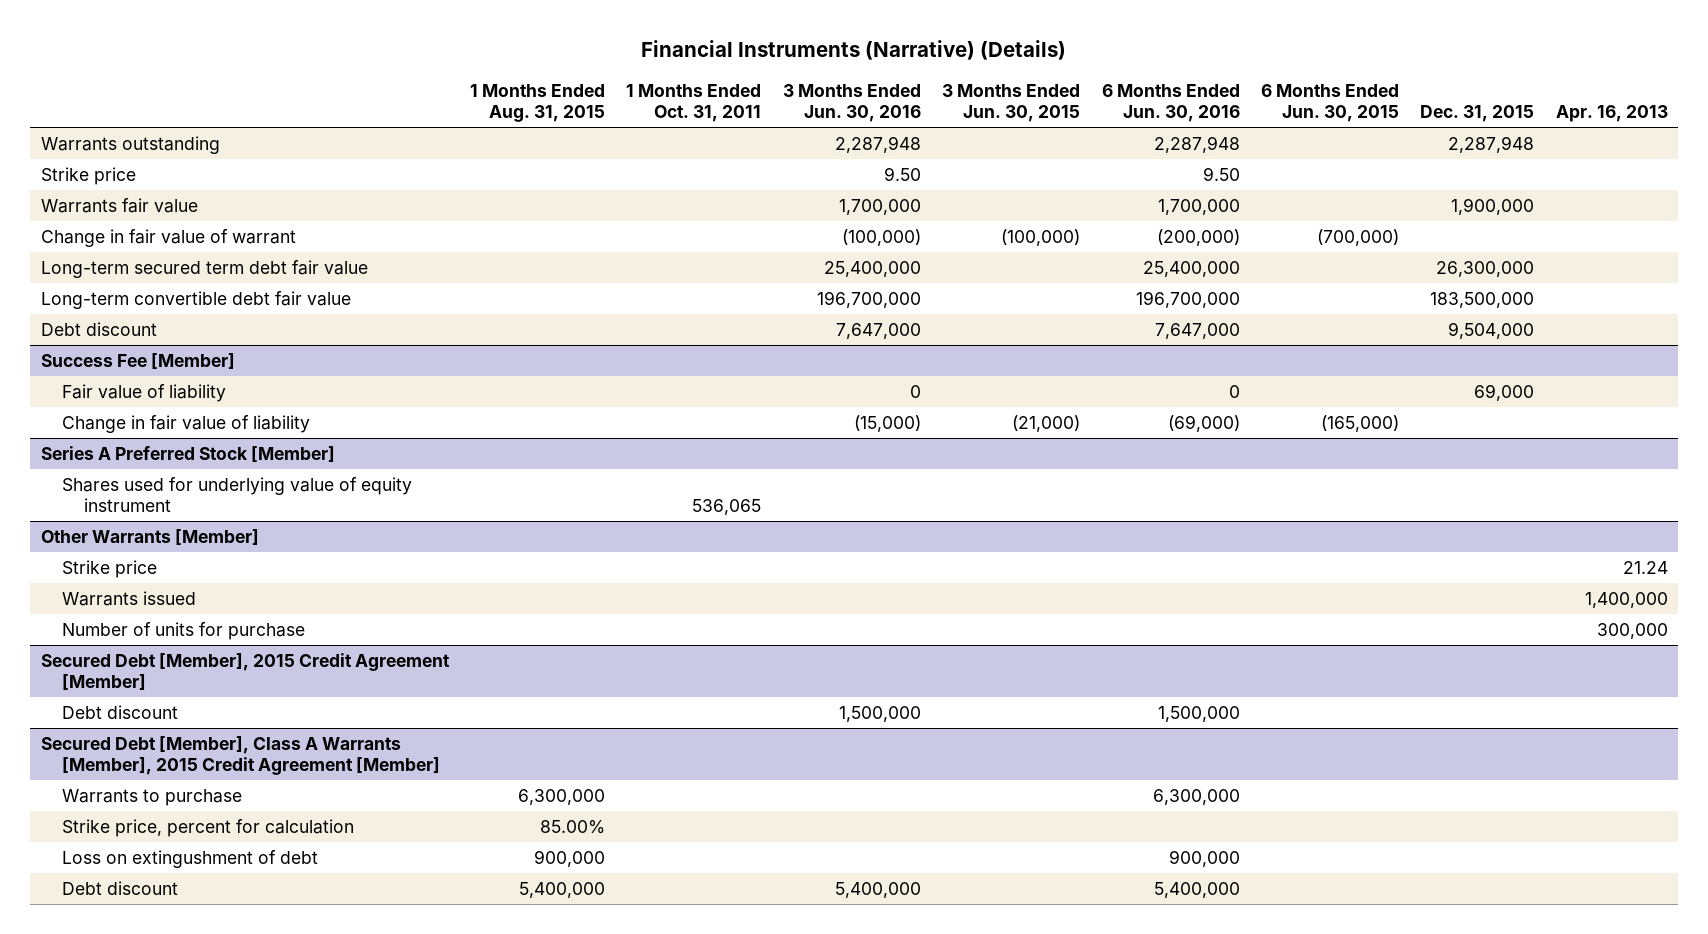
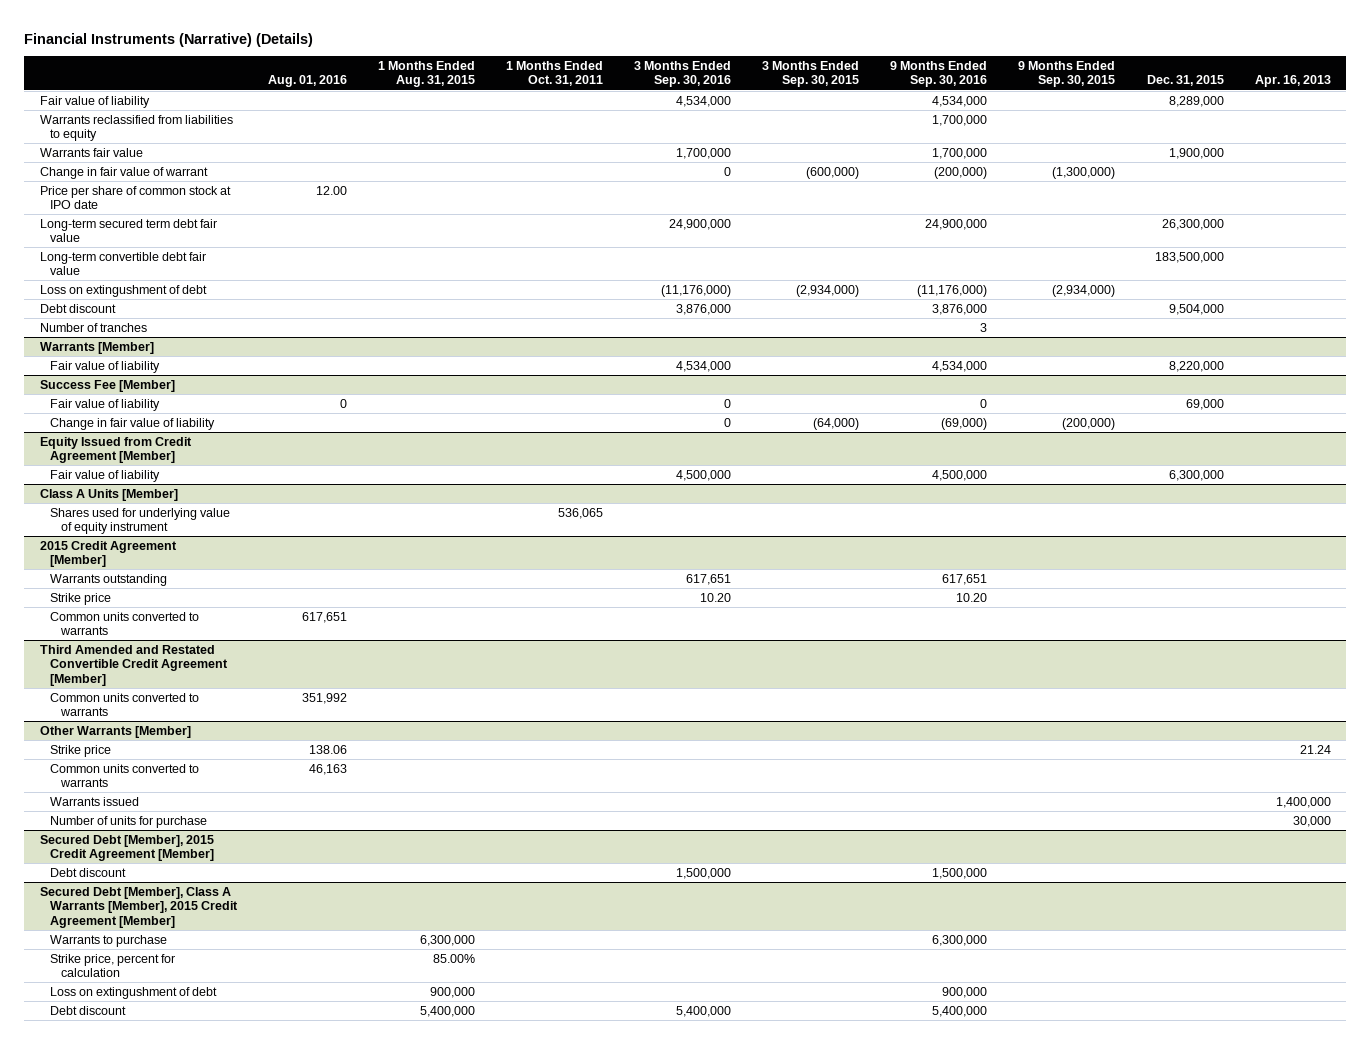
[782,83,921,123] 3 Months Ended Jun. 30, 2016 -> none
[942,83,1081,123] 3 Months Ended Jun. 30, 2015 -> none
[1101,83,1240,123] 6 Months Ended Jun. 30, 2016 -> none
[1260,83,1399,123] 6 Months Ended Jun. 30, 2015 -> none
none -> [268,75,348,88] Aug. 01, 2016
none -> [634,60,732,88] 3 Months Ended Sep. 30, 2016
none -> [762,60,860,88] 3 Months Ended Sep. 30, 2015
none -> [890,60,988,88] 9 Months Ended Sep. 30, 2016
none -> [1018,60,1116,88] 9 Months Ended Sep. 30, 2015
[40,135,220,154] Warrants outstanding -> none
[40,166,136,185] Strike price -> none
none -> [39,95,150,108] Fair value of liability
none -> [39,114,233,142] Warrants reclassified from liabilities to equity
none -> [39,185,231,210] Price per share of common stock at IPO date
none -> [39,284,207,297] Loss on extingushment of debt
none -> [39,322,147,332] Number of tranches
none -> [39,341,154,354] Warrants [Member]
none -> [50,360,161,373] Fair value of liability
none -> [39,436,192,464] Equity Issued from Credit Agreement [Member]
none -> [50,469,161,482] Fair value of liability
[40,445,335,462] Series A Preferred Stock [Member] -> [39,488,178,501] Class A Units [Member]
none -> [39,540,177,568] 2015 Credit Agreement [Member]
none -> [50,573,168,586] Warrants outstanding
none -> [50,592,112,605] Strike price
none -> [50,611,200,636] Common units converted to warrants
none -> [39,644,229,686] Third Amended and Restated Convertible Credit Agreement [Member]
none -> [50,692,200,717] Common units converted to warrants
none -> [50,763,200,788] Common units converted to warrants
[1596,622,1668,639] 300,000 -> [1292,815,1331,827] 30,000

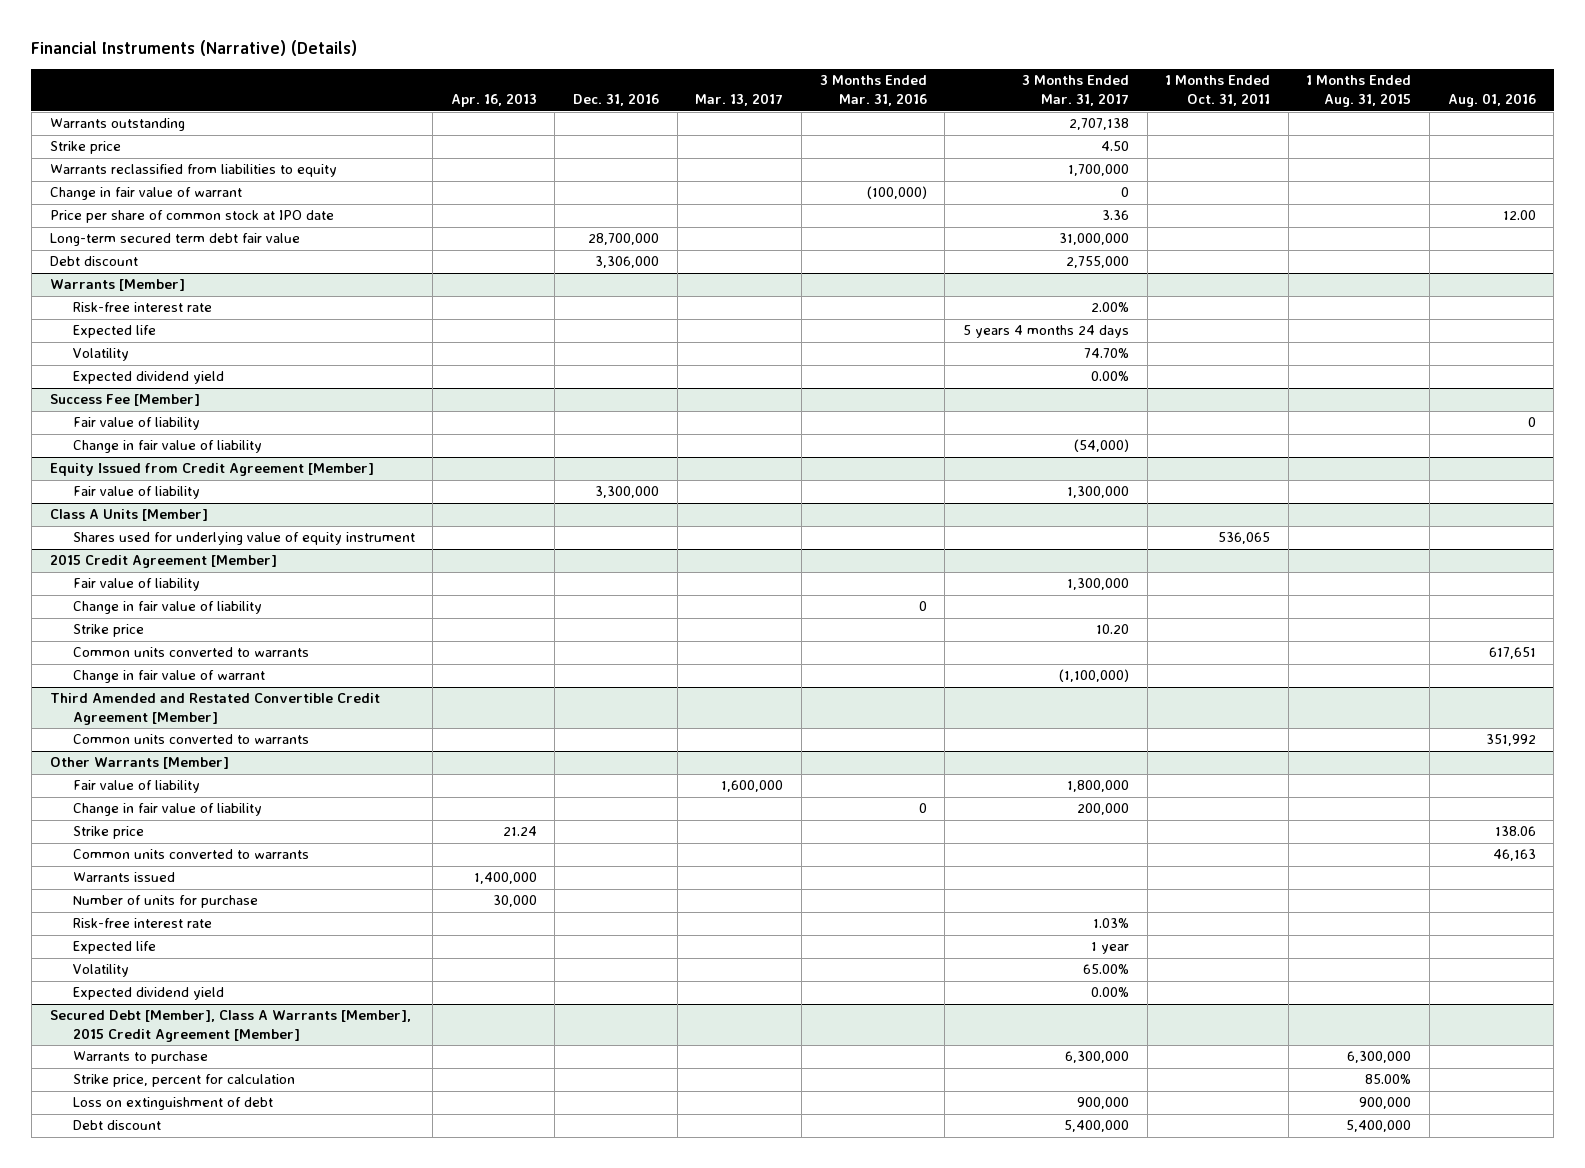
[634,60,732,88] 3 Months Ended Sep. 30, 2016 -> none
[762,60,860,88] 3 Months Ended Sep. 30, 2015 -> none
[890,60,988,88] 9 Months Ended Sep. 30, 2016 -> none
[1018,60,1116,88] 9 Months Ended Sep. 30, 2015 -> none
[1146,75,1224,87] Dec. 31, 2015 -> none
none -> [573,93,660,107] Dec. 31, 2016
none -> [695,93,784,107] Mar. 13, 2017
none -> [819,75,927,107] 3 Months Ended Mar. 31, 2016
none -> [1021,75,1129,107] 3 Months Ended Mar. 31, 2017
[39,95,150,108] Fair value of liability -> none
none -> [49,118,185,132] Warrants outstanding
none -> [49,141,121,155] Strike price
[39,147,143,157] Warrants fair value -> none
[39,251,206,276] Long-term convertible debt fair value -> none
[39,284,207,297] Loss on extingushment of debt -> none
[39,322,147,332] Number of tranches -> none
[50,360,161,373] Fair value of liability -> none
none -> [72,302,212,313] Risk-free interest rate
none -> [72,325,156,339] Expected life
none -> [72,348,129,362] Volatility
none -> [72,371,224,385] Expected dividend yield
[50,573,168,586] Warrants outstanding -> none
none -> [72,578,200,592] Fair value of liability
none -> [72,601,262,615] Change in fair value of liability
none -> [72,670,265,684] Change in fair value of warrant
none -> [72,780,200,794] Fair value of liability
none -> [72,803,262,817] Change in fair value of liability
[39,834,215,862] Secured Debt [Member], 2015 Credit Agreement [Member] -> none
[50,867,127,877] Debt discount -> none
none -> [72,918,212,929] Risk-free interest rate
none -> [72,941,156,955] Expected life
none -> [72,964,129,978] Volatility
none -> [72,987,224,1001] Expected dividend yield
[50,986,218,999] Loss on extingushment of debt -> [72,1097,273,1111] Loss on extinguishment of debt

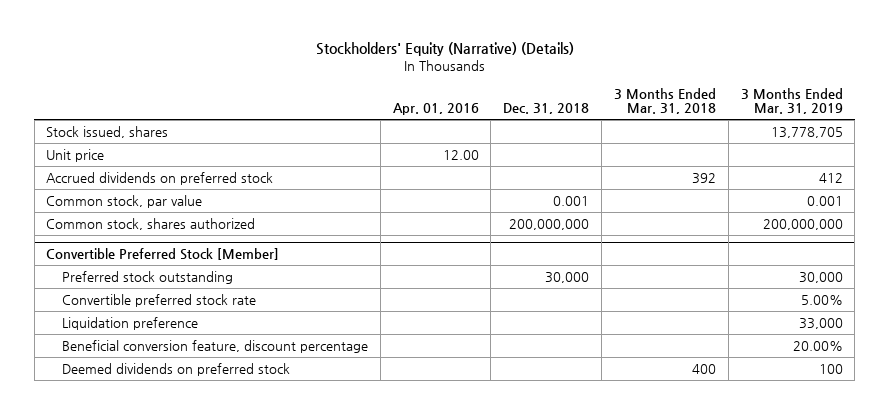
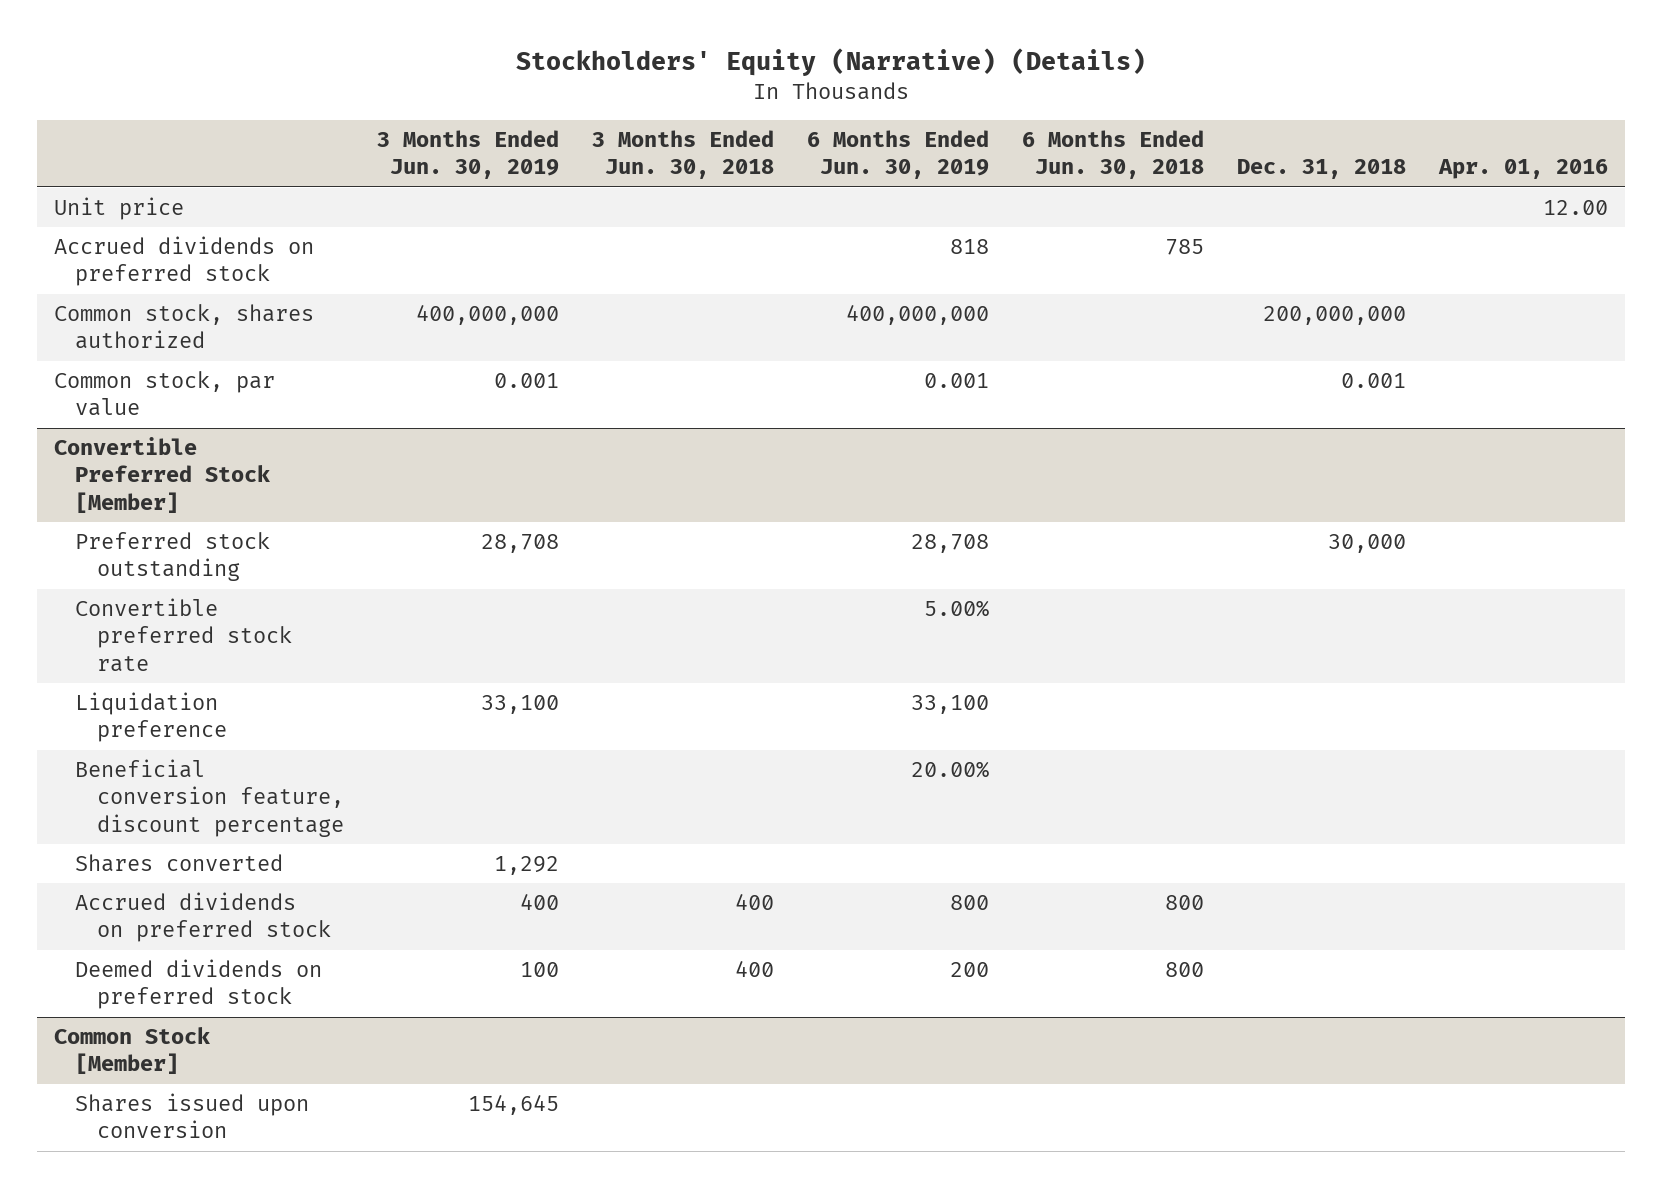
[613,87,716,115] 3 Months Ended Mar. 31, 2018 -> none
[740,87,843,115] 3 Months Ended Mar. 31, 2019 -> none
none -> [376,130,559,180] 3 Months Ended Jun. 30, 2019
none -> [592,130,775,180] 3 Months Ended Jun. 30, 2018
none -> [807,130,990,180] 6 Months Ended Jun. 30, 2019
none -> [1022,130,1205,180] 6 Months Ended Jun. 30, 2018
[46,125,169,138] Stock issued, shares -> none
[46,194,203,208] Common stock, par value -> [53,371,275,417] Common stock, par value
none -> [75,854,284,873] Shares converted
none -> [75,892,331,943] Accrued dividends on preferred stock
none -> [53,1027,210,1075] Common Stock [Member]
none -> [75,1093,310,1139] Shares issued upon conversion

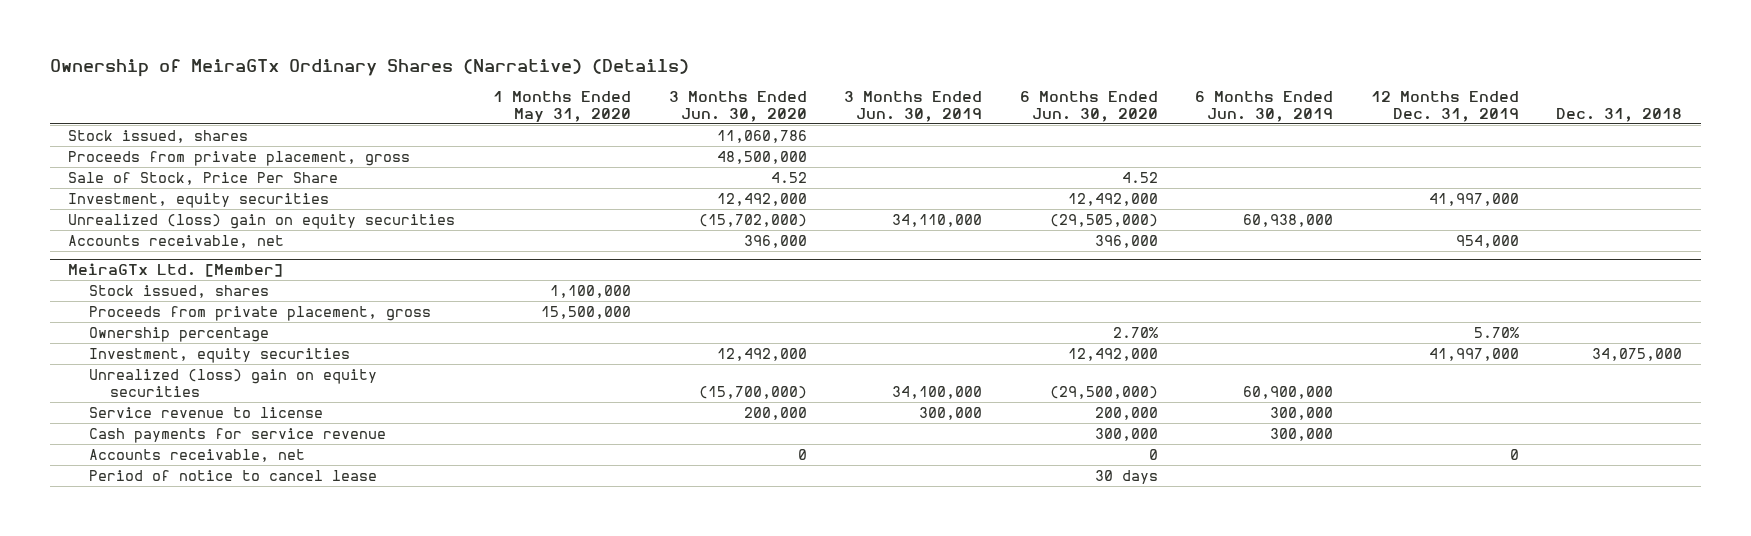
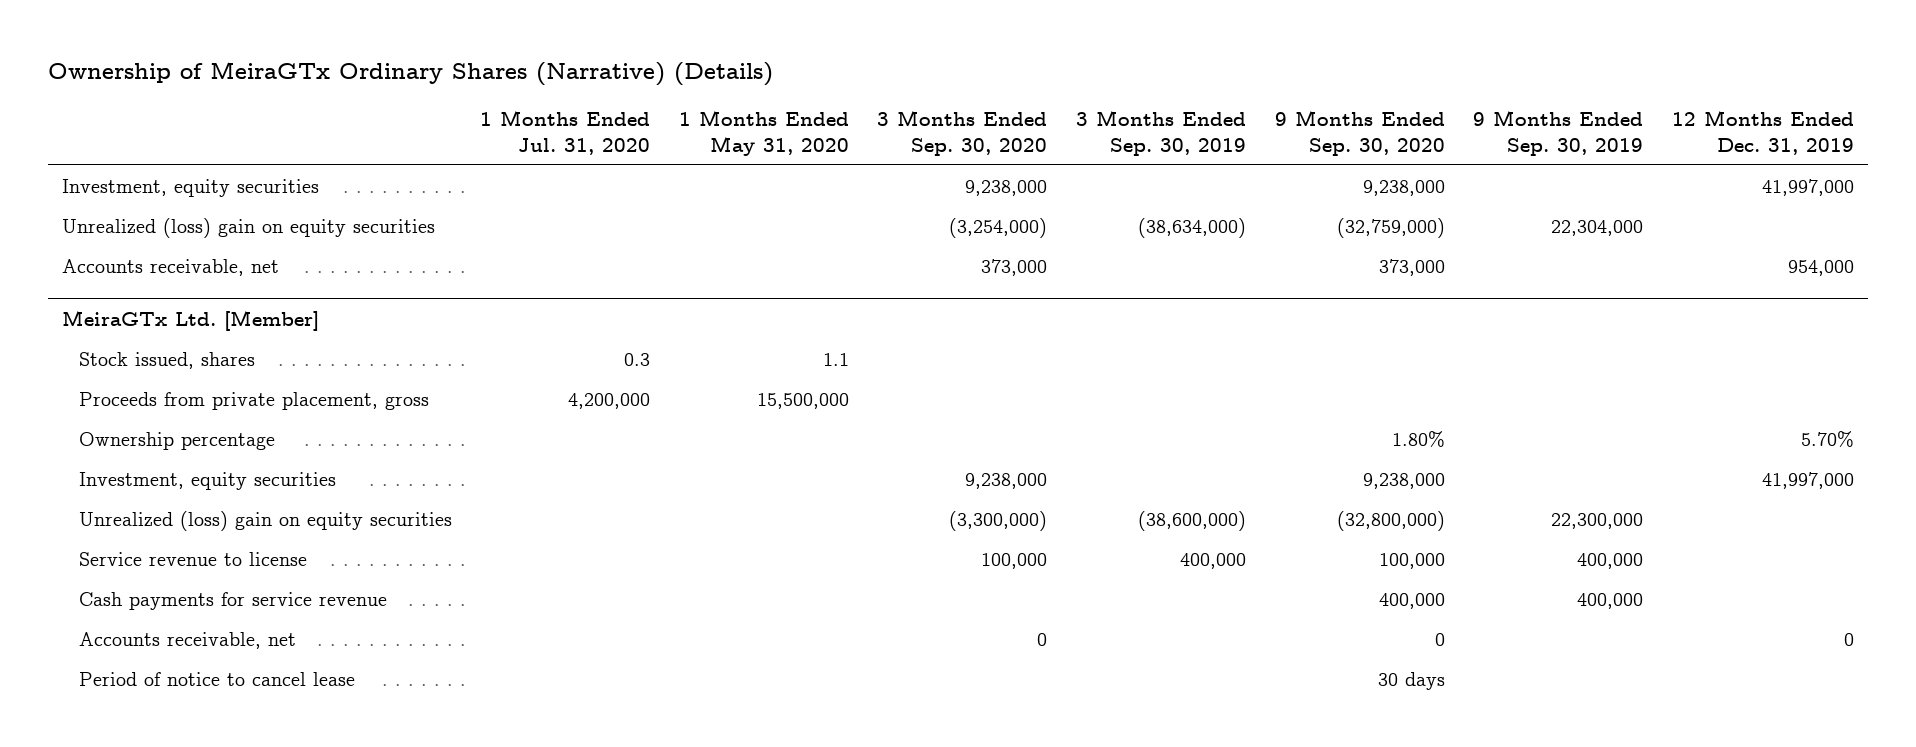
[668,90,807,122] 3 Months Ended Jun. 30, 2020 -> none
[844,90,983,122] 3 Months Ended Jun. 30, 2019 -> none
[1019,90,1158,122] 6 Months Ended Jun. 30, 2020 -> none
[1195,90,1334,122] 6 Months Ended Jun. 30, 2019 -> none
[1556,107,1683,122] Dec. 31, 2018 -> none
none -> [480,110,651,155] 1 Months Ended Jul. 31, 2020
none -> [877,110,1048,156] 3 Months Ended Sep. 30, 2020
none -> [1075,110,1246,156] 3 Months Ended Sep. 30, 2019
none -> [1274,110,1445,156] 9 Months Ended Sep. 30, 2020
none -> [1473,110,1644,156] 9 Months Ended Sep. 30, 2019
[68,129,249,143] Stock issued, shares -> none
[68,150,411,166] Proceeds from private placement, gross -> none
[68,171,339,185] Sale of Stock, Price Per Share -> none
[550,284,632,298] 1,100,000 -> [822,352,849,366] 1.1

